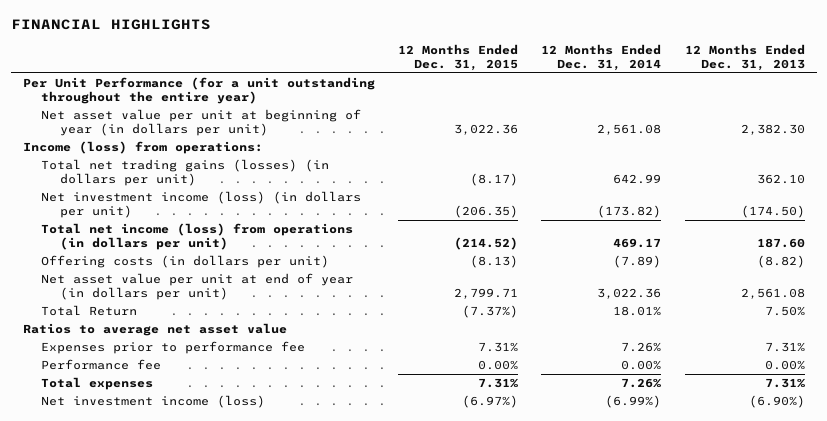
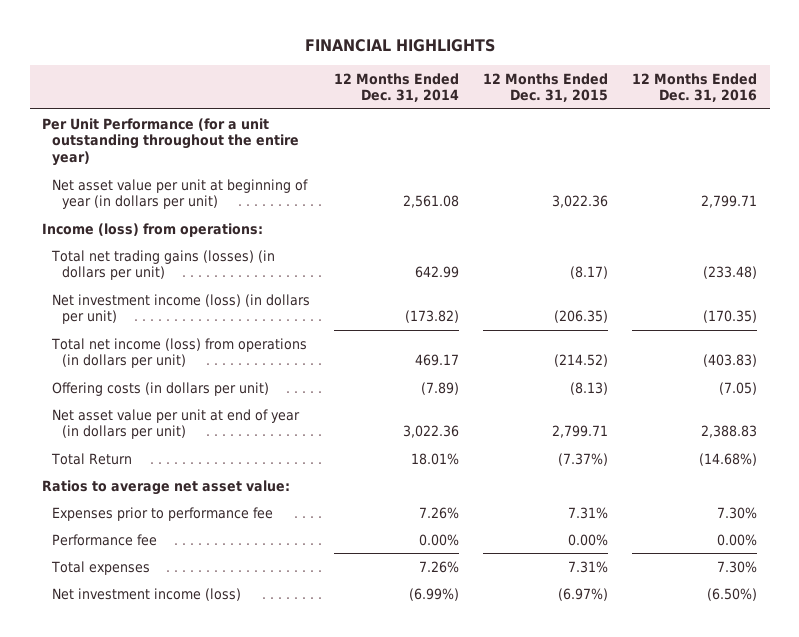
[684,43,805,71] 12 Months Ended Dec. 31, 2013 -> none
none -> [632,72,758,103] 12 Months Ended Dec. 31, 2016
[22,322,287,336] Ratios to average net asset value -> [41,479,290,495] Ratios to average net asset value:

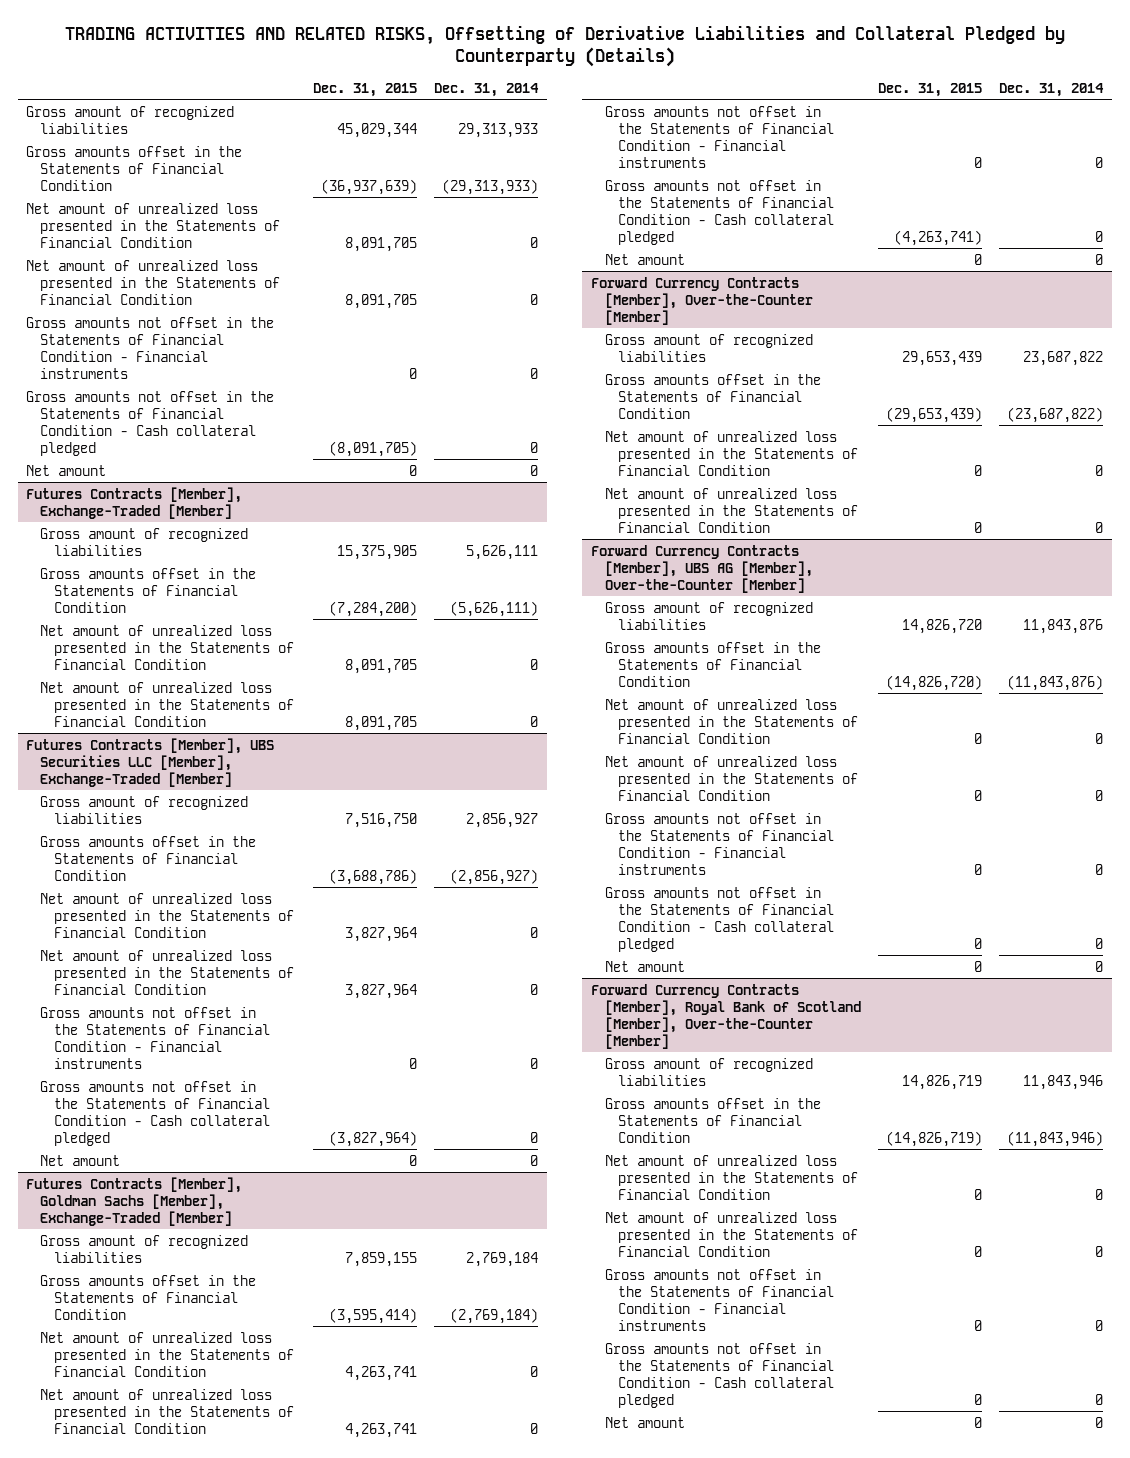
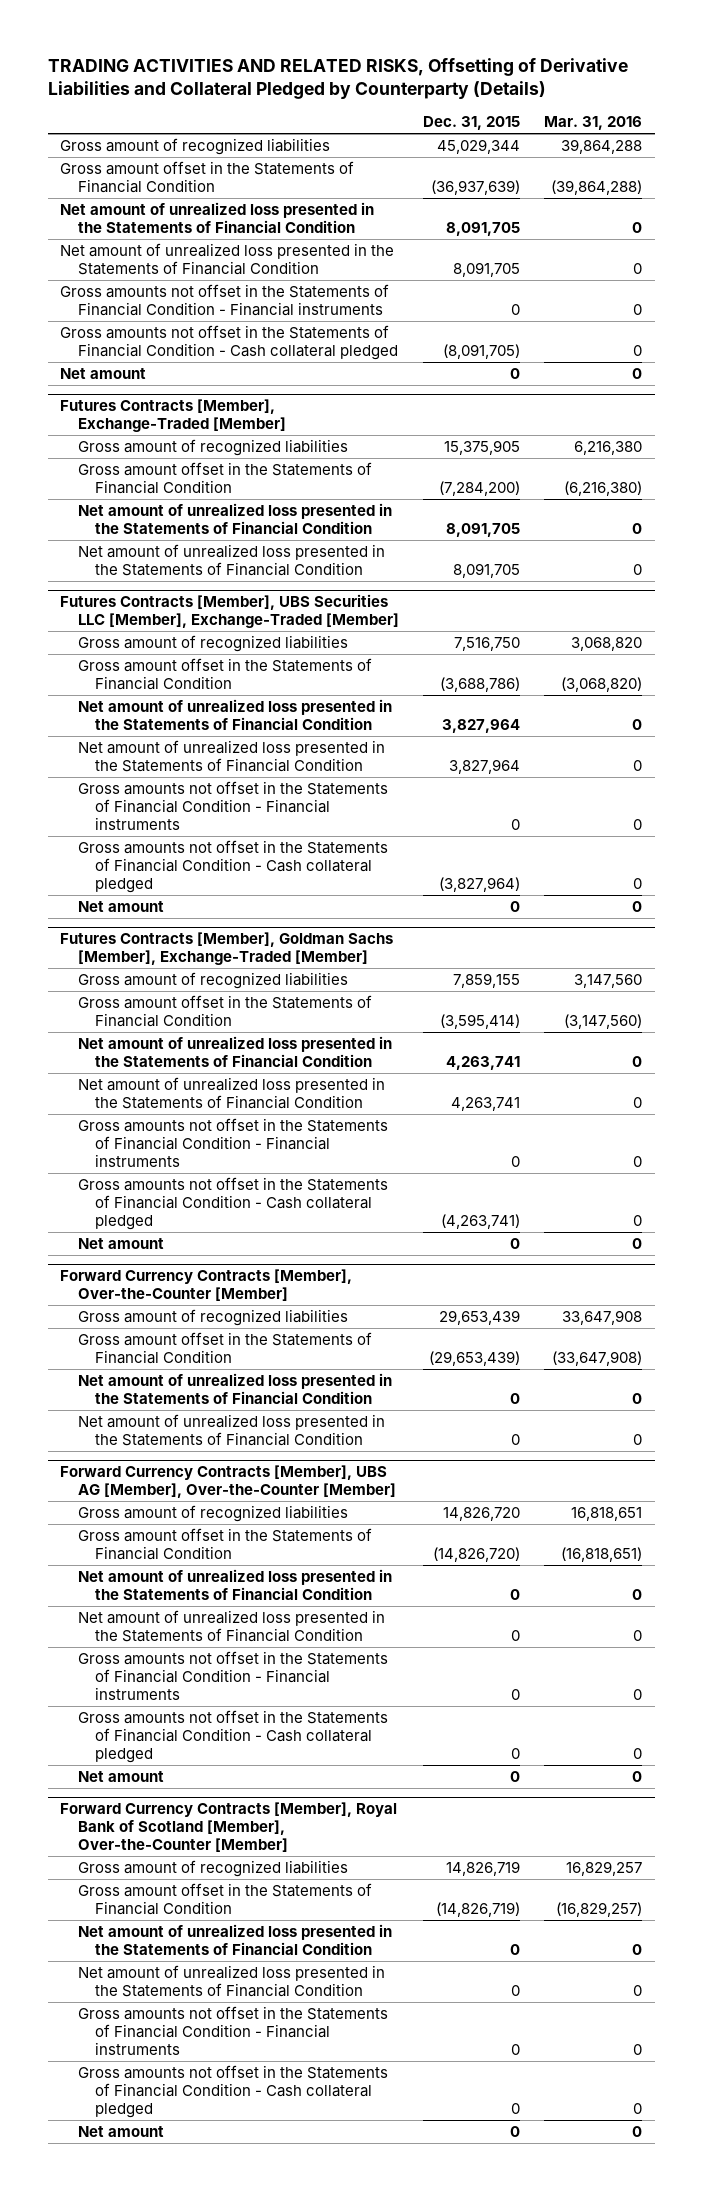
[434,82,540,97] Dec. 31, 2014 -> none
none -> [544,116,643,131] Mar. 31, 2016
[26,145,243,191] Gross amounts offset in the Statements of Financial Condition -> [60,160,355,194] Gross amount offset in the Statements of Financial Condition
[40,567,257,613] Gross amounts offset in the Statements of Financial Condition -> [77,461,372,495] Gross amount offset in the Statements of Financial Condition
[40,835,257,881] Gross amounts offset in the Statements of Financial Condition -> [77,657,372,691] Gross amount offset in the Statements of Financial Condition
[40,1274,257,1320] Gross amounts offset in the Statements of Financial Condition -> [77,994,372,1028] Gross amount offset in the Statements of Financial Condition
[604,373,821,419] Gross amounts offset in the Statements of Financial Condition -> [77,1331,372,1365] Gross amount offset in the Statements of Financial Condition
[604,641,821,687] Gross amounts offset in the Statements of Financial Condition -> [77,1527,372,1561] Gross amount offset in the Statements of Financial Condition
[604,1097,821,1143] Gross amounts offset in the Statements of Financial Condition -> [77,1882,372,1916] Gross amount offset in the Statements of Financial Condition

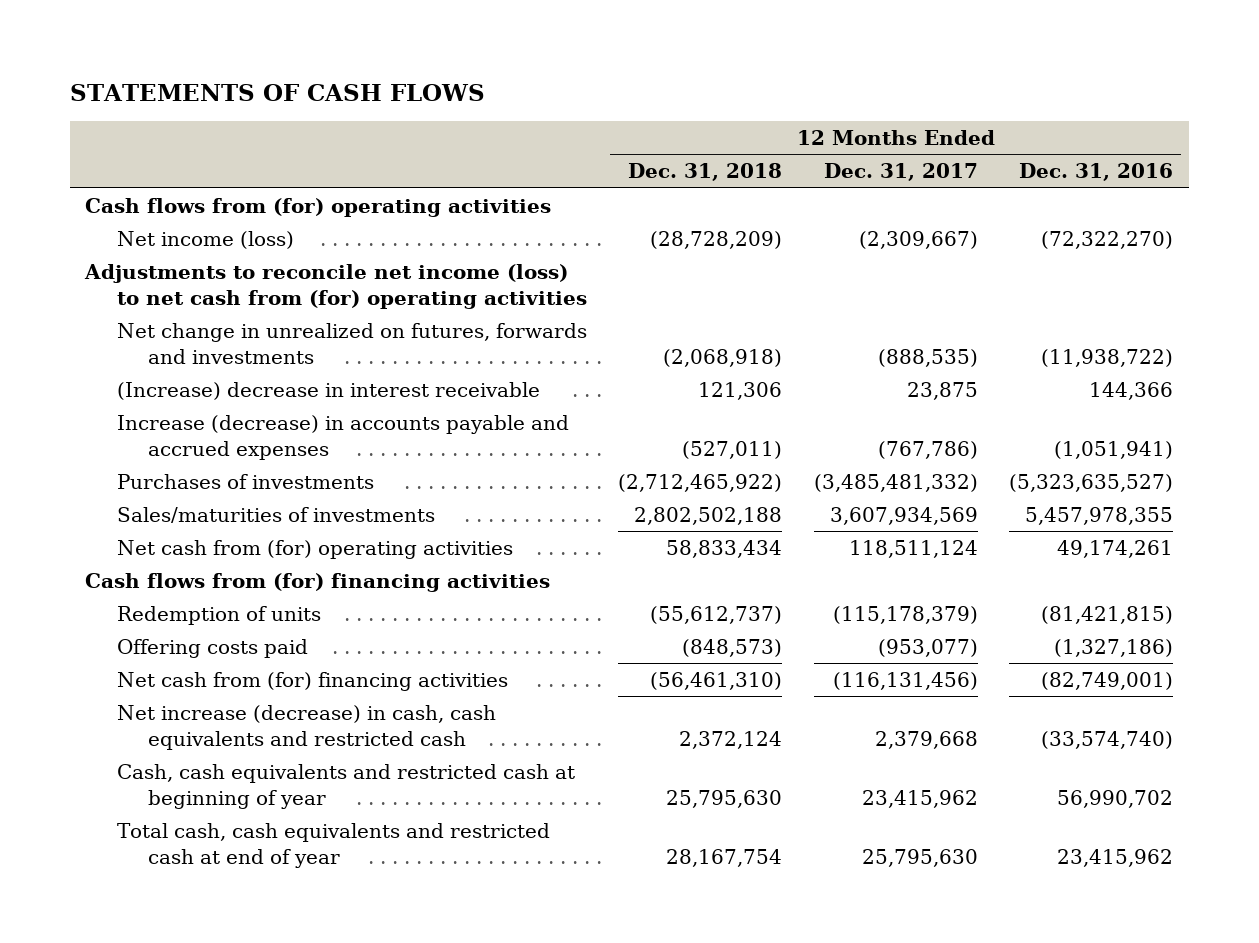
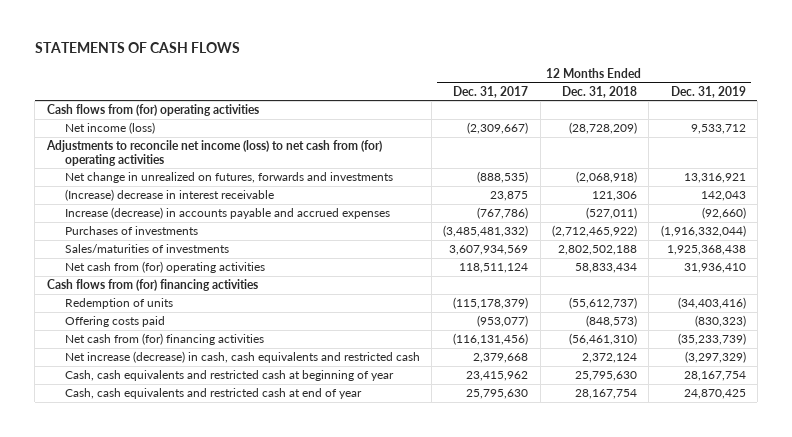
[1019,163,1174,182] Dec. 31, 2016 -> none
none -> [670,85,746,98] Dec. 31, 2019
[116,823,550,868] Total cash, cash equivalents and restricted cash at end of year -> [64,388,362,400] Cash, cash equivalents and restricted cash at end of year

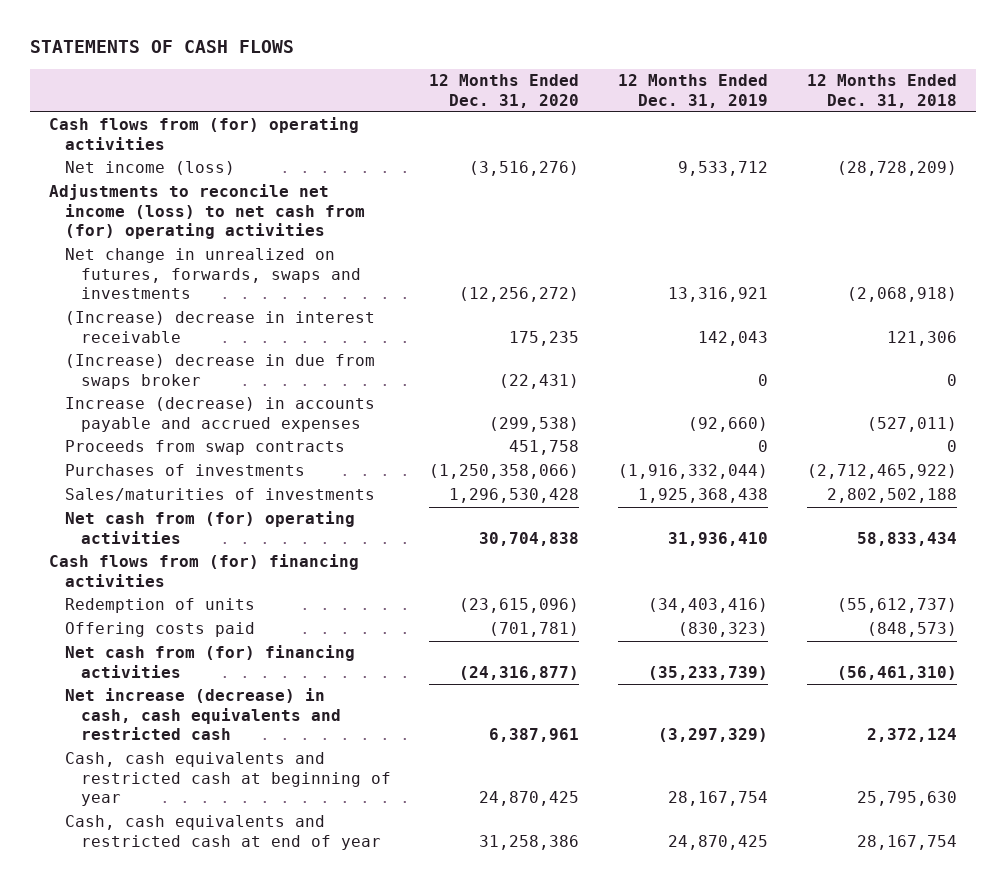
[453,85,529,98] Dec. 31, 2017 -> none
none -> [429,74,580,108] 12 Months Ended Dec. 31, 2020
[64,172,393,184] Net change in unrealized on futures, forwards and investments -> [64,248,361,300] Net change in unrealized on futures, forwards, swaps and investments
none -> [64,354,375,389] (Increase) decrease in due from swaps broker
none -> [64,440,345,456] Proceeds from swap contracts

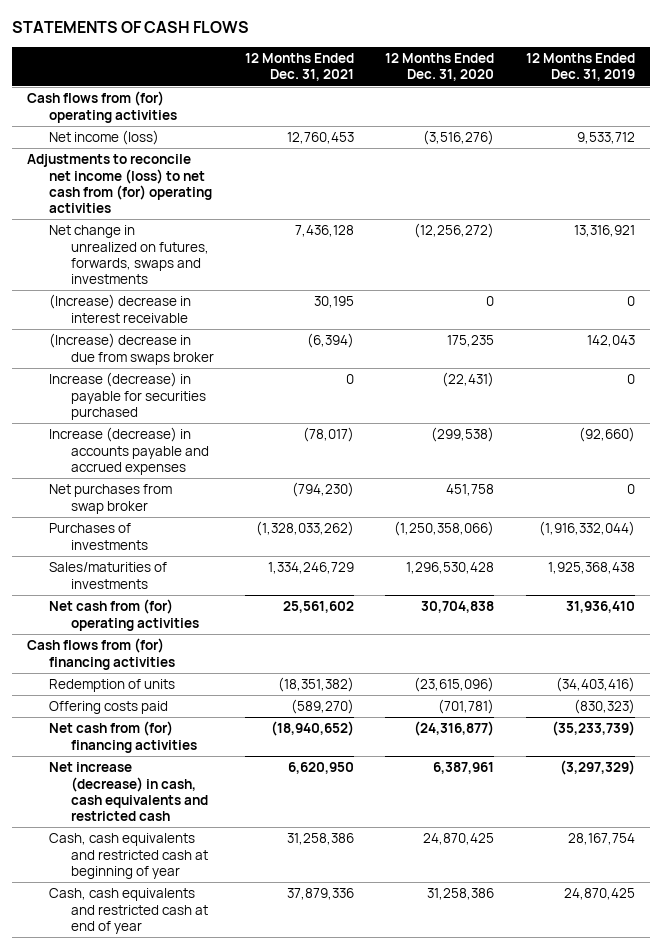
[806,74,957,108] 12 Months Ended Dec. 31, 2018 -> none
none -> [245,53,355,82] 12 Months Ended Dec. 31, 2021
[509,330,580,346] 175,235 -> [486,296,495,307] 0
[698,330,769,346] 142,043 -> [626,296,635,307] 0
[499,373,580,389] (22,431) -> [447,335,495,348] 175,235
[758,373,769,386] 0 -> [586,335,635,348] 142,043
none -> [49,372,207,420] Increase (decrease) in payable for securities purchased
[64,440,345,456] Proceeds from swap contracts -> [49,484,173,514] Net purchases from swap broker

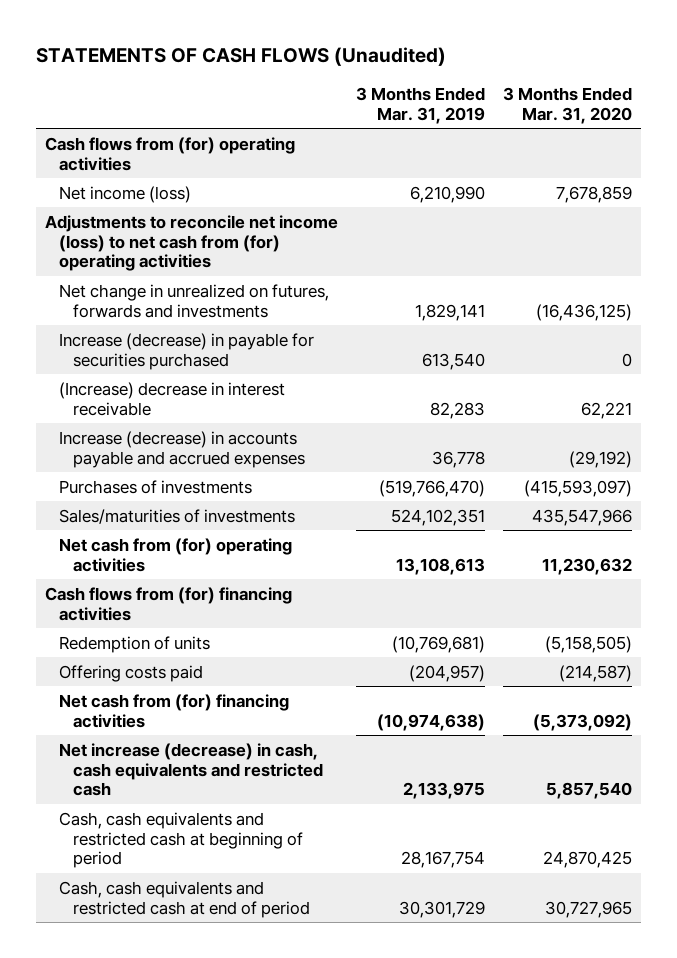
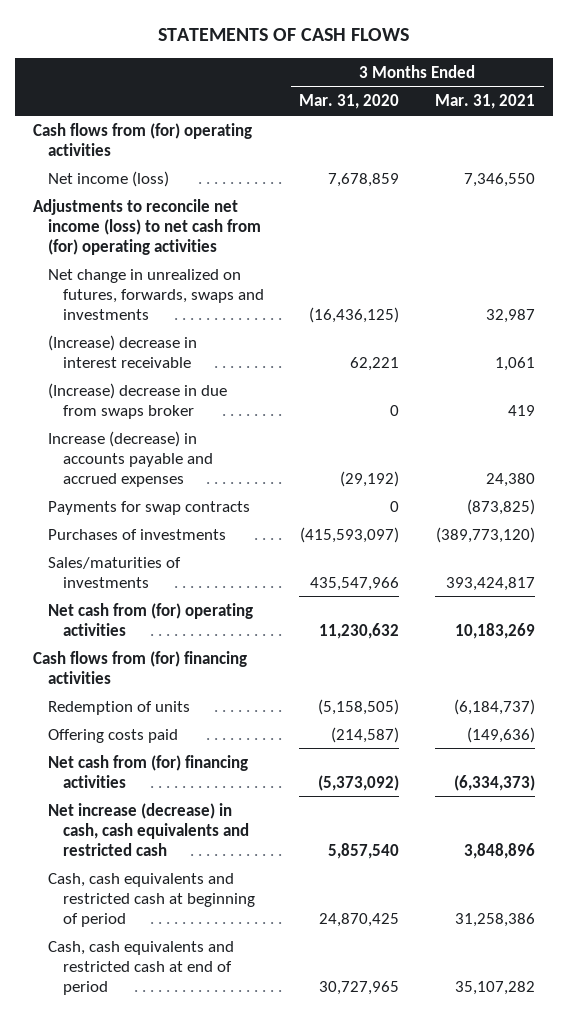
[35,47,446,67] STATEMENTS OF CASH FLOWS (Unaudited) -> [157,28,409,42] STATEMENTS OF CASH FLOWS
[356,86,486,124] 3 Months Ended Mar. 31, 2019 -> none
none -> [435,94,536,110] Mar. 31, 2021
[59,332,315,370] Increase (decrease) in payable for securities purchased -> none
[59,283,330,318] Net change in unrealized on futures, forwards and investments -> [47,268,264,320] Net change in unrealized on futures, forwards, swaps and investments
none -> [47,382,227,419] (Increase) decrease in due from swaps broker
none -> [47,500,250,515] Payments for swap contracts

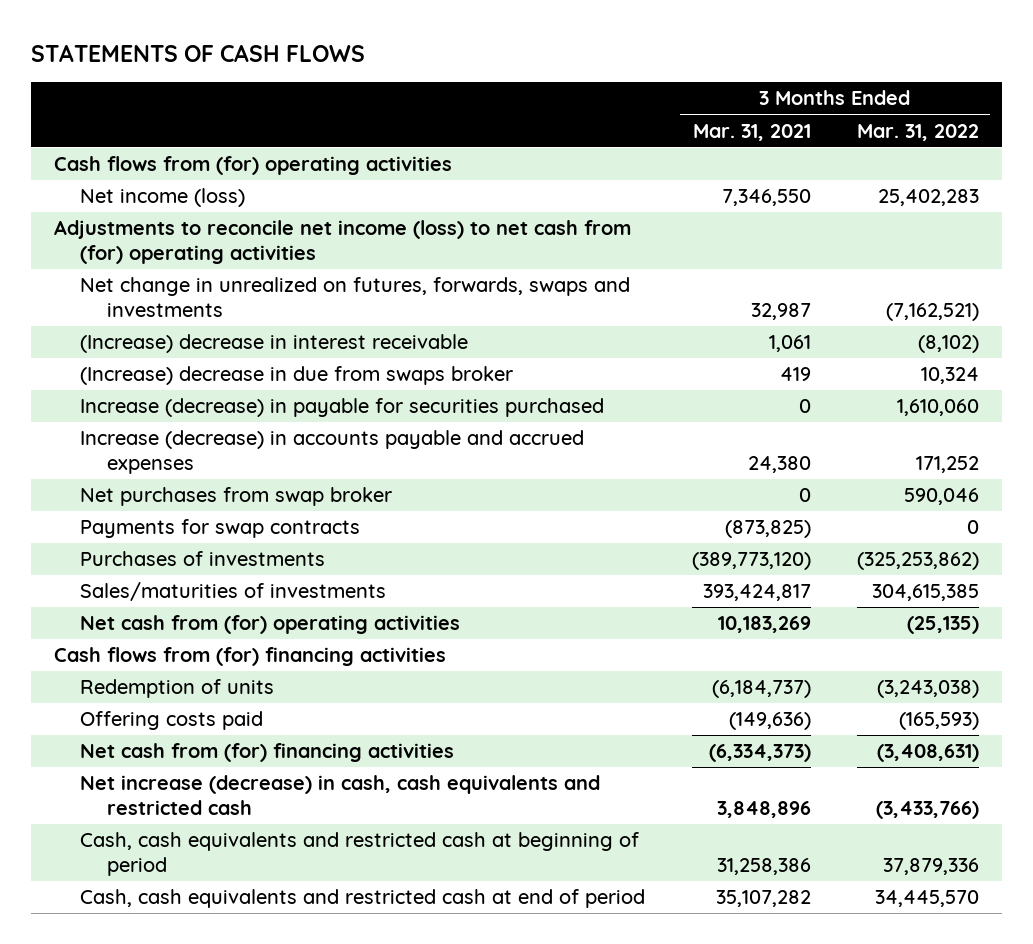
[299,94,400,110] Mar. 31, 2020 -> none
none -> [856,123,979,141] Mar. 31, 2022
none -> [80,398,605,418] Increase (decrease) in payable for securities purchased
none -> [80,487,393,507] Net purchases from swap broker

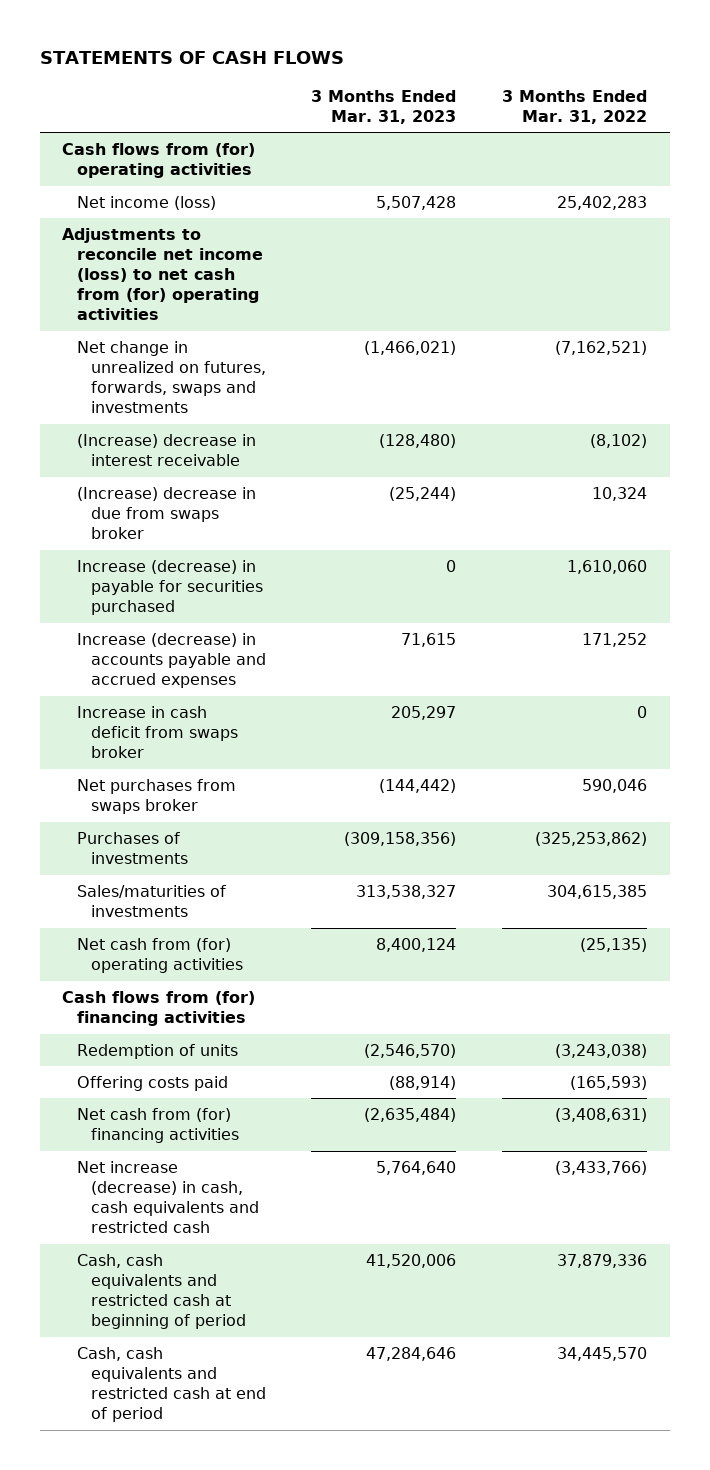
[692,123,811,141] Mar. 31, 2021 -> none
none -> [311,89,457,124] 3 Months Ended Mar. 31, 2023
[80,519,361,539] Payments for swap contracts -> none
none -> [76,705,238,759] Increase in cash deficit from swaps broker
[80,487,393,507] Net purchases from swap broker -> [76,778,236,815] Net purchases from swaps broker

